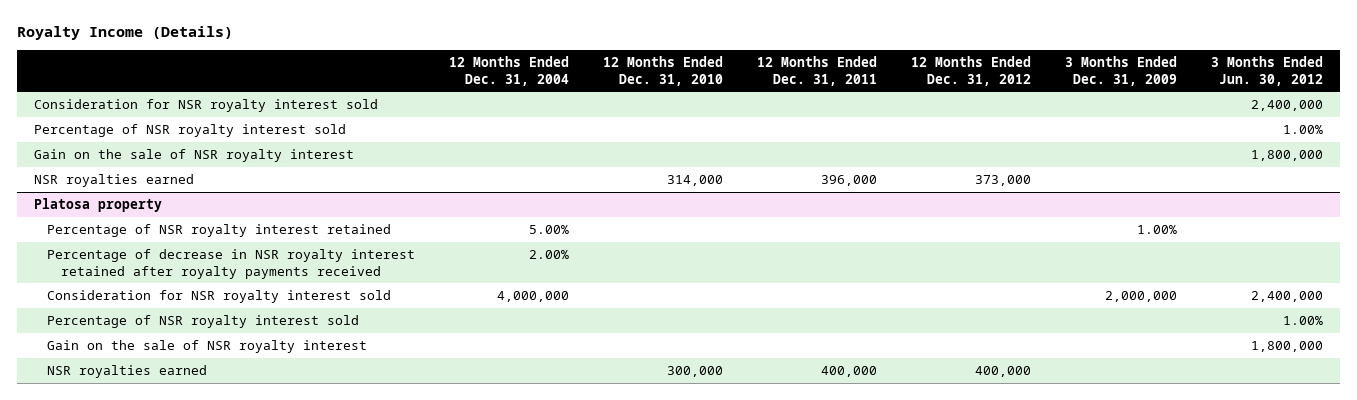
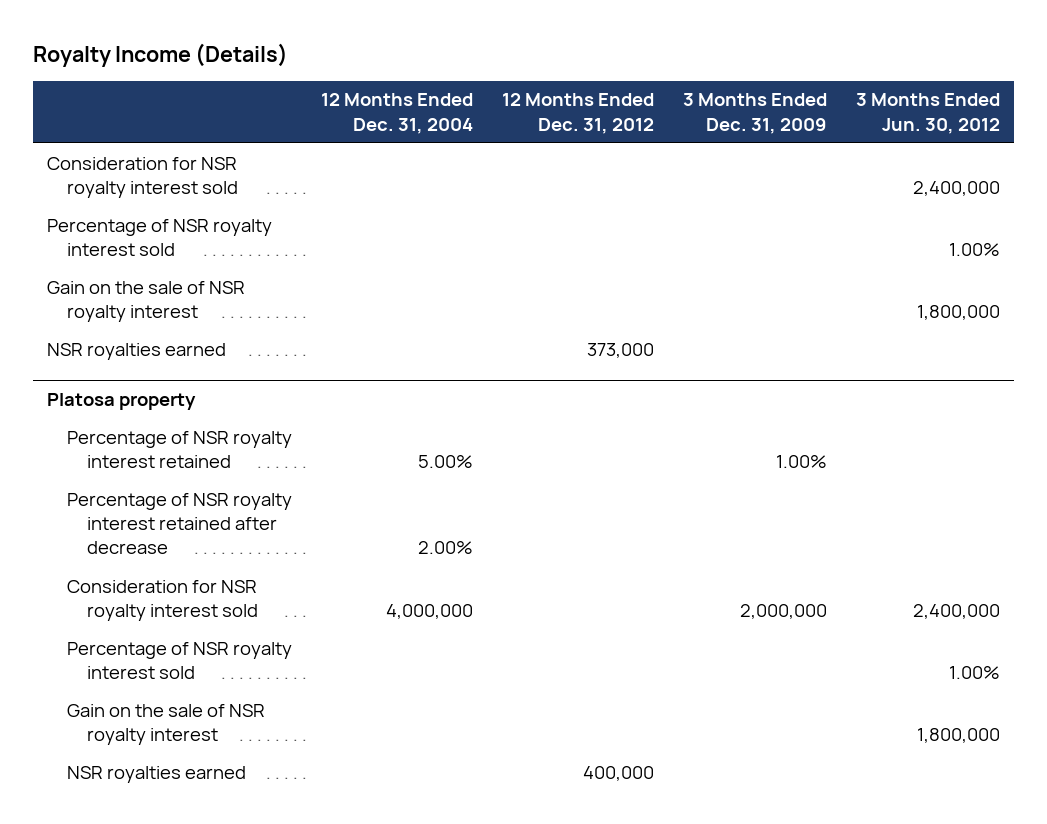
[603,55,724,86] 12 Months Ended Dec. 31, 2010 -> none
[757,55,878,86] 12 Months Ended Dec. 31, 2011 -> none
[47,248,416,279] Percentage of decrease in NSR royalty interest retained after royalty payments received -> [67,492,293,555] Percentage of NSR royalty interest retained after decrease

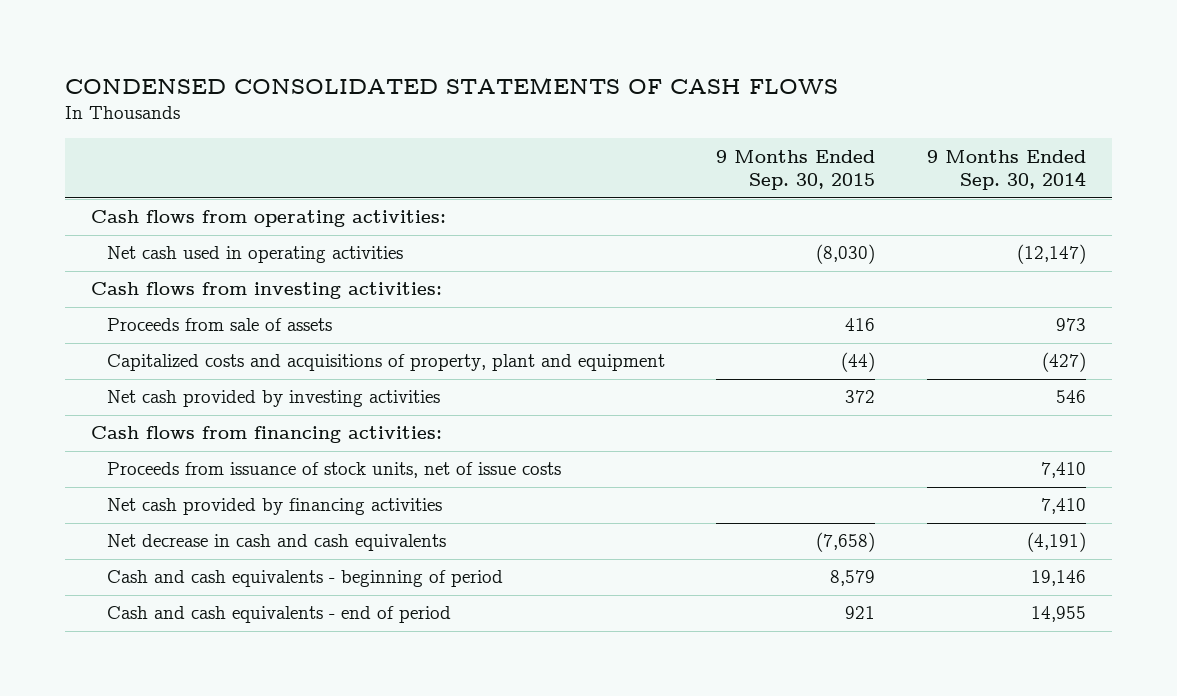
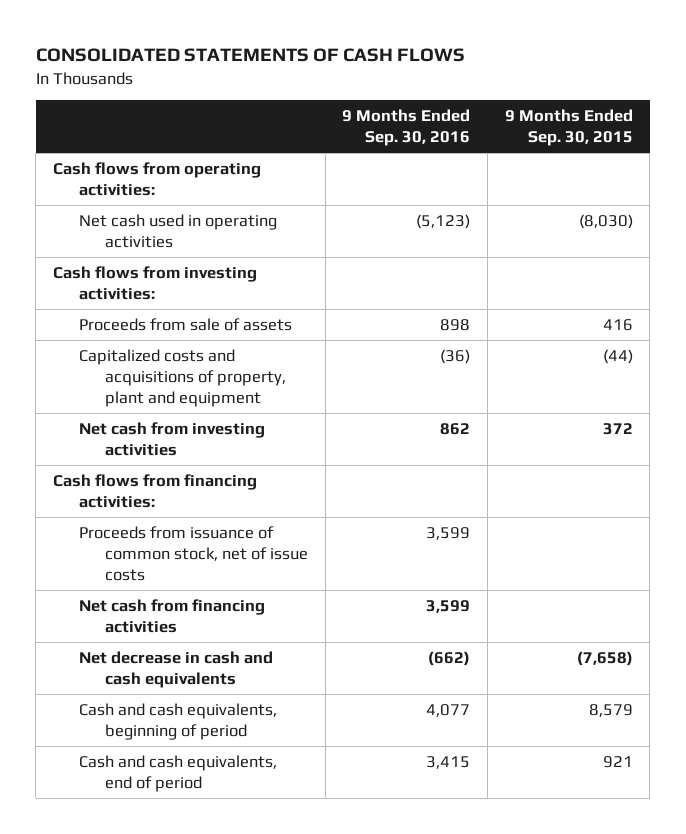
[64,77,838,95] CONDENSED CONSOLIDATED STATEMENTS OF CASH FLOWS -> [35,48,465,63] CONSOLIDATED STATEMENTS OF CASH FLOWS
[926,149,1086,191] 9 Months Ended Sep. 30, 2014 -> none
none -> [342,109,471,146] 9 Months Ended Sep. 30, 2016
[106,390,440,408] Net cash provided by investing activities -> [79,422,266,456] Net cash from investing activities
[106,462,561,479] Proceeds from issuance of stock units, net of issue costs -> [79,526,309,581] Proceeds from issuance of common stock, net of issue costs
[106,498,442,516] Net cash provided by financing activities -> [79,599,266,633] Net cash from financing activities
[106,570,503,588] Cash and cash equivalents - beginning of period -> [79,703,278,740] Cash and cash equivalents, beginning of period
[106,606,451,624] Cash and cash equivalents - end of period -> [79,755,278,792] Cash and cash equivalents, end of period

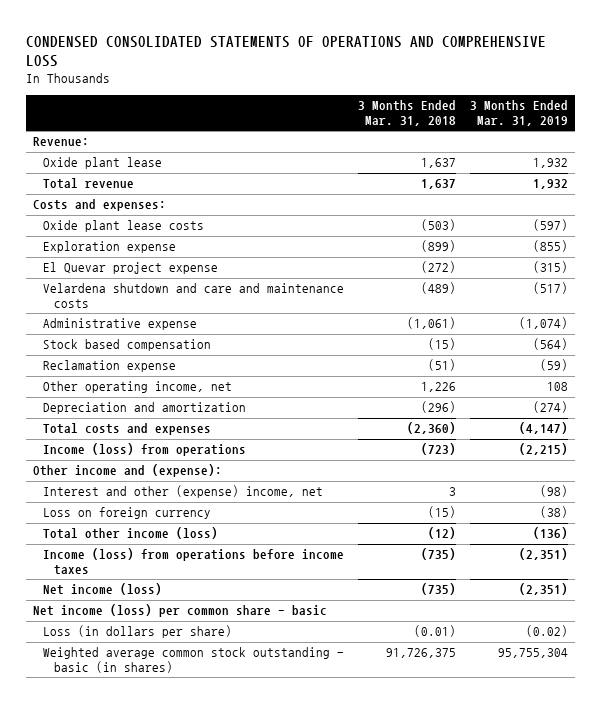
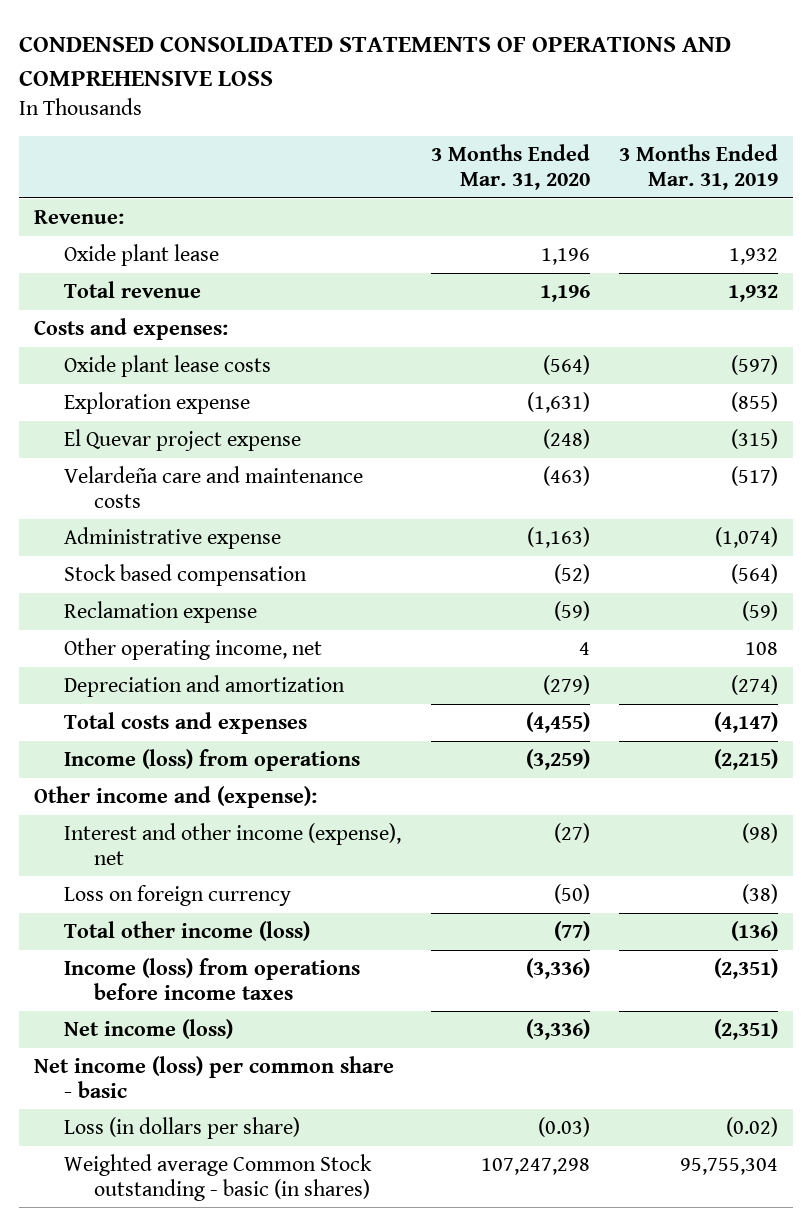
[357,100,456,127] 3 Months Ended Mar. 31, 2018 -> none
none -> [430,144,590,191] 3 Months Ended Mar. 31, 2020
[43,283,345,309] Velardena shutdown and care and maintenance costs -> [63,465,363,508] Velardeña care and maintenance costs
[43,485,324,499] Interest and other (expense) income, net -> [63,822,401,865] Interest and other income (expense), net
[43,647,345,674] Weighted average common stock outstanding - basic (in shares) -> [63,1153,372,1201] Weighted average Common Stock outstanding - basic (in shares)

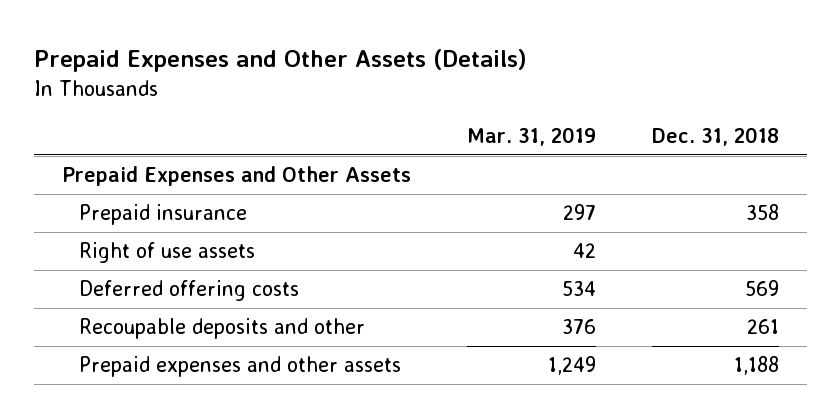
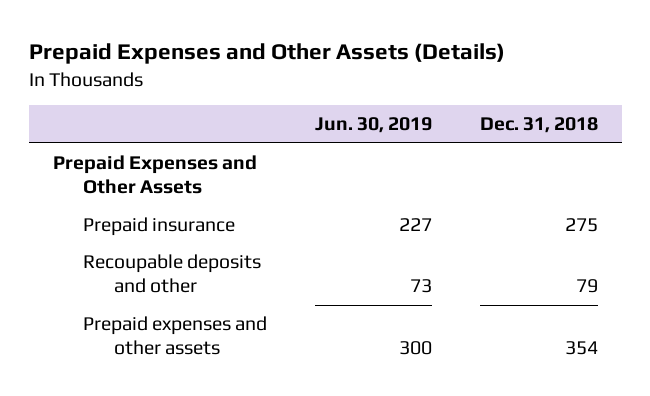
[466,126,596,146] Mar. 31, 2019 -> none
none -> [315,117,433,134] Jun. 30, 2019
[79,242,256,264] Right of use assets -> none
[79,280,300,302] Deferred offering costs -> none
[745,204,779,221] 358 -> [564,218,598,233] 275
[746,319,779,335] 261 -> [575,279,598,294] 79
[733,356,779,376] 1,188 -> [564,341,598,356] 354

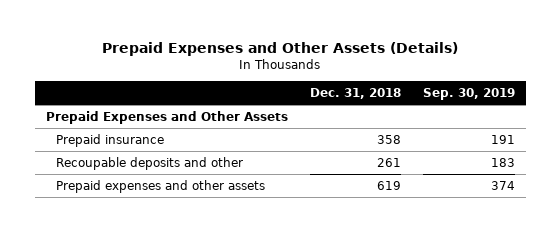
[315,117,433,134] Jun. 30, 2019 -> none
none -> [422,88,515,101] Sep. 30, 2019
[564,218,598,233] 275 -> [376,134,401,144] 358
[575,279,598,294] 79 -> [376,157,401,167] 261
[564,341,598,356] 354 -> [376,180,401,190] 619

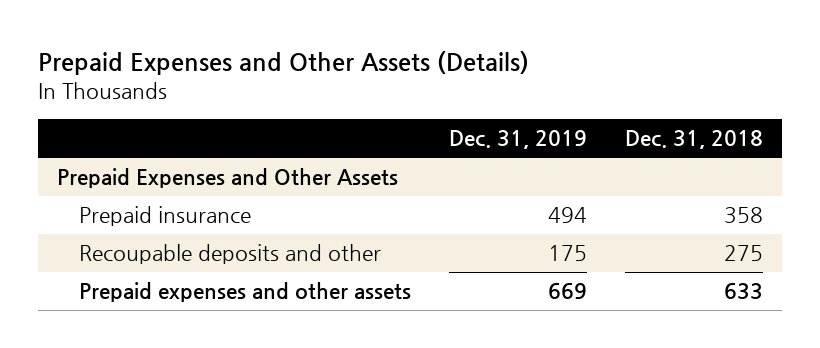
[422,88,515,101] Sep. 30, 2019 -> none
none -> [448,130,587,150] Dec. 31, 2019
[376,157,401,167] 261 -> [723,245,763,262] 275
[376,180,401,190] 619 -> [723,283,763,300] 633

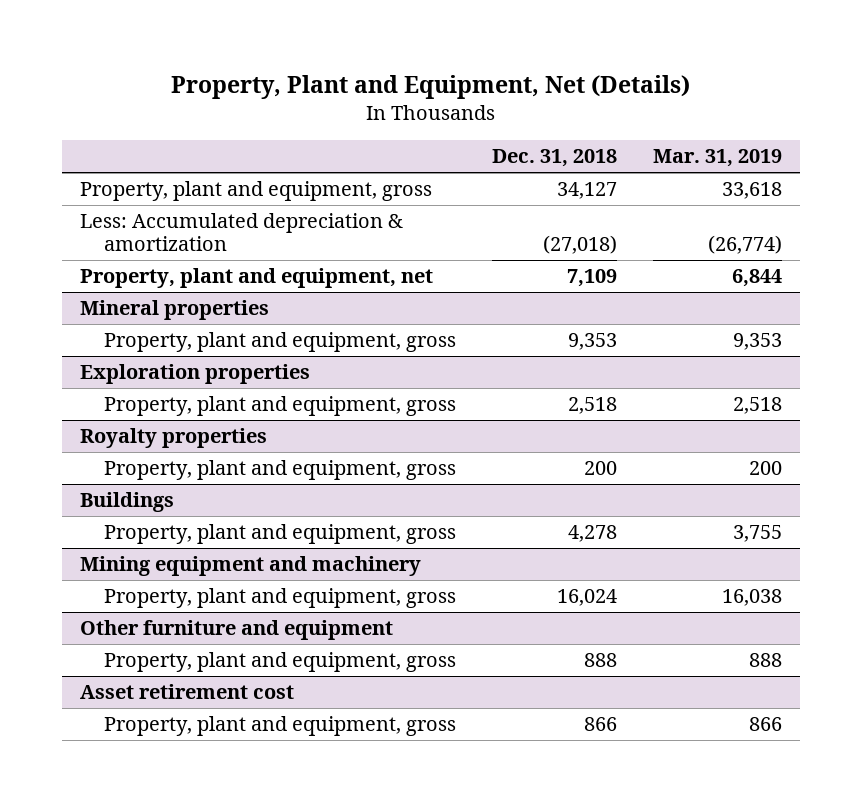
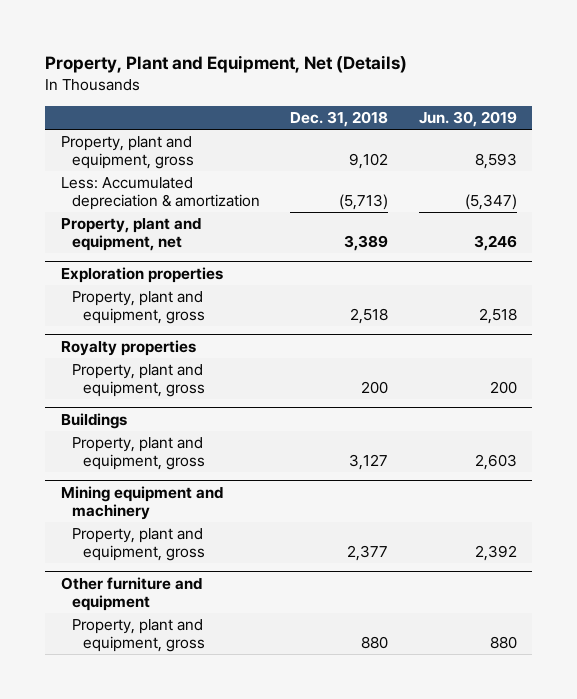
[652,149,782,168] Mar. 31, 2019 -> none
none -> [418,110,517,127] Jun. 30, 2019
[80,300,270,321] Mineral properties -> none
[103,332,456,353] Property, plant and equipment, gross -> none
[556,182,617,200] 34,127 -> [349,153,389,170] 9,102
[542,235,617,255] (27,018) -> [339,194,389,211] (5,713)
[566,269,617,288] 7,109 -> [344,235,389,252] 3,389
[567,525,617,543] 4,278 -> [349,454,389,471] 3,127
[556,589,617,607] 16,024 -> [347,545,389,562] 2,377
[80,684,295,700] Asset retirement cost -> none
[103,716,456,737] Property, plant and equipment, gross -> none
[583,653,617,668] 888 -> [361,636,389,650] 880

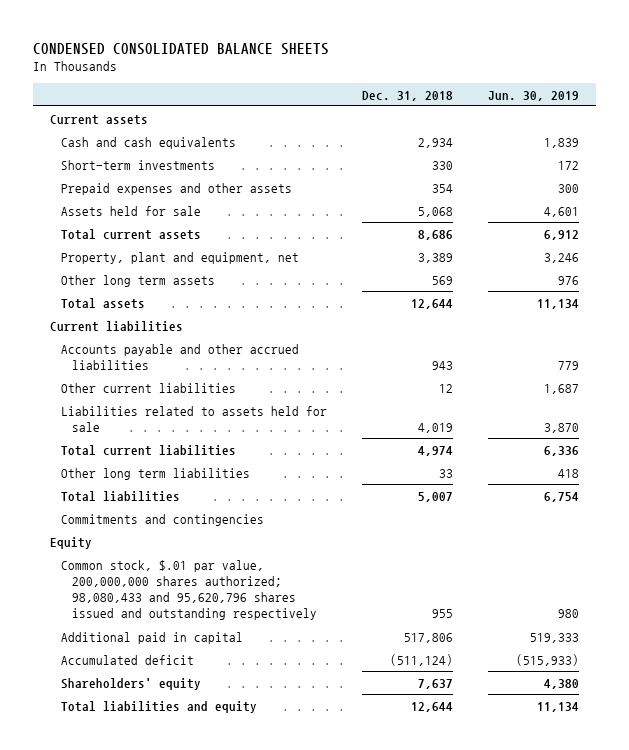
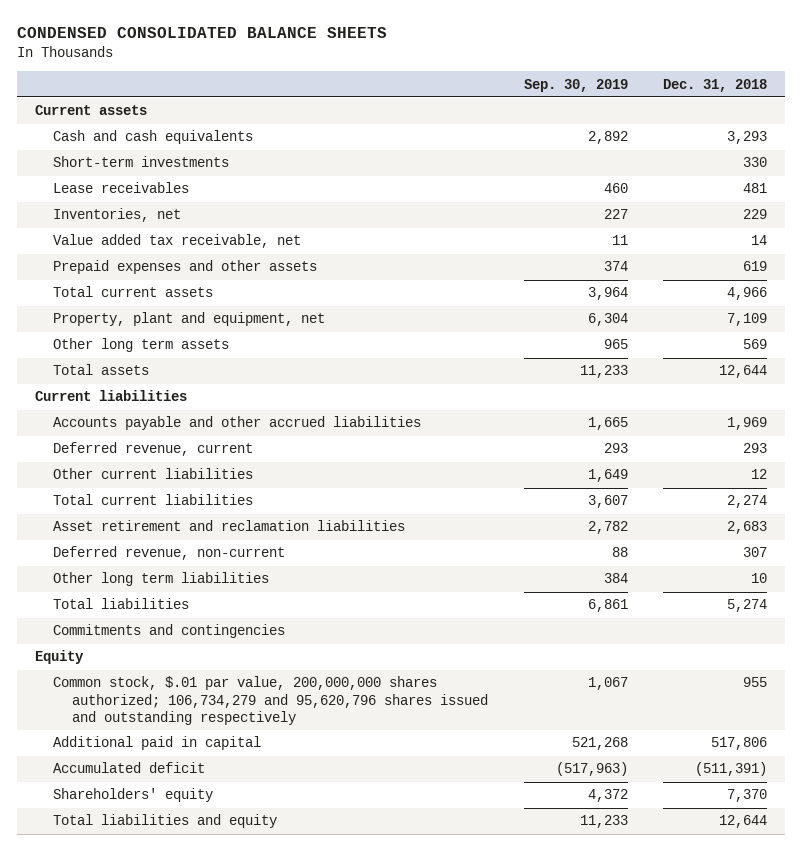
[487,90,579,101] Jun. 30, 2019 -> none
none -> [523,78,628,92] Sep. 30, 2019
[418,137,454,148] 2,934 -> [727,131,768,145] 3,293
[61,205,202,216] Assets held for sale -> none
none -> [53,182,190,194] Lease receivables
none -> [53,208,182,223] Inventories, net
none -> [53,234,302,249] Value added tax receivable, net
[432,183,454,193] 354 -> [743,261,768,272] 619
[418,229,454,240] 8,686 -> [727,287,768,301] 4,966
[418,252,454,263] 3,389 -> [727,313,768,327] 7,109
[432,360,454,370] 943 -> [727,417,768,431] 1,969
none -> [53,442,254,457] Deferred revenue, current
[61,405,328,432] Liabilities related to assets held for sale -> none
[418,445,454,456] 4,974 -> [727,495,768,509] 2,274
none -> [53,520,406,532] Asset retirement and reclamation liabilities
none -> [53,546,286,561] Deferred revenue, non-current
[439,468,454,478] 33 -> [751,573,768,584] 10
[418,491,454,502] 5,007 -> [727,599,768,613] 5,274
[61,559,318,621] Common stock, $.01 par value, 200,000,000 shares authorized; 98,080,433 and 95,620,796 shares issued and outstanding respectively -> [53,676,488,726] Common stock, $.01 par value, 200,000,000 shares authorized; 106,734,279 and 95,620,796 shares issued and outstanding respectively
[390,653,454,666] (511,124) -> [695,762,768,777] (511,391)
[418,678,454,689] 7,637 -> [727,789,768,803] 7,370

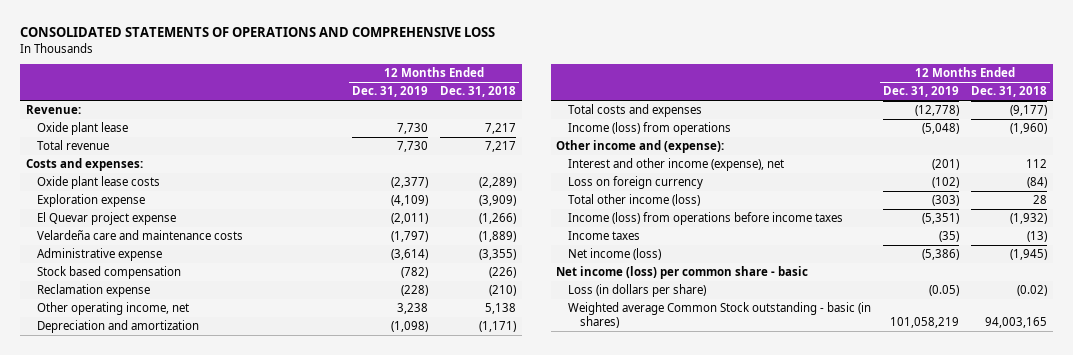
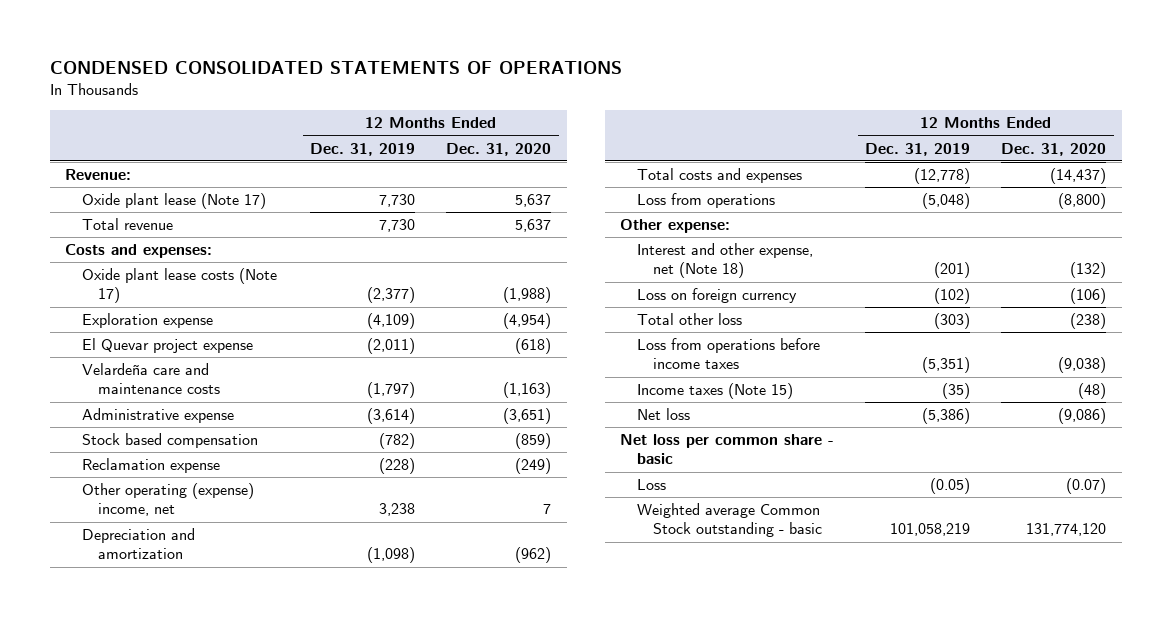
[19,27,495,38] CONSOLIDATED STATEMENTS OF OPERATIONS AND COMPREHENSIVE LOSS -> [49,60,622,74] CONDENSED CONSOLIDATED STATEMENTS OF OPERATIONS
[440,86,517,98] Dec. 31, 2018 -> none
none -> [446,142,552,156] Dec. 31, 2020
[37,122,129,136] Oxide plant lease -> [81,193,266,210] Oxide plant lease (Note 17)
[37,176,161,190] Oxide plant lease costs -> [81,268,277,304] Oxide plant lease costs (Note 17)
[37,302,190,316] Other operating income, net -> [81,483,254,517] Other operating (expense) income, net
[568,122,732,136] Income (loss) from operations -> [636,193,775,209] Loss from operations
[556,140,725,154] Other income and (expense): -> [620,219,731,234] Other expense:
[568,158,785,172] Interest and other income (expense), net -> [636,243,813,279] Interest and other expense, net (Note 18)
[568,194,701,207] Total other income (loss) -> [636,313,742,326] Total other loss
[568,212,844,226] Income (loss) from operations before income taxes -> [636,338,820,370] Loss from operations before income taxes
[568,231,641,241] Income taxes -> [636,383,793,400] Income taxes (Note 15)
[568,248,662,261] Net income (loss) -> [636,408,690,421] Net loss
[556,266,809,280] Net income (loss) per common share - basic -> [620,434,835,465] Net loss per common share - basic
[568,284,707,298] Loss (in dollars per share) -> [636,479,666,491] Loss
[568,302,872,329] Weighted average Common Stock outstanding - basic (in shares) -> [636,503,822,538] Weighted average Common Stock outstanding - basic

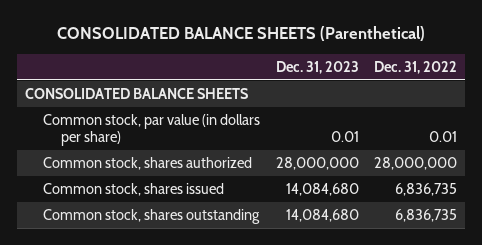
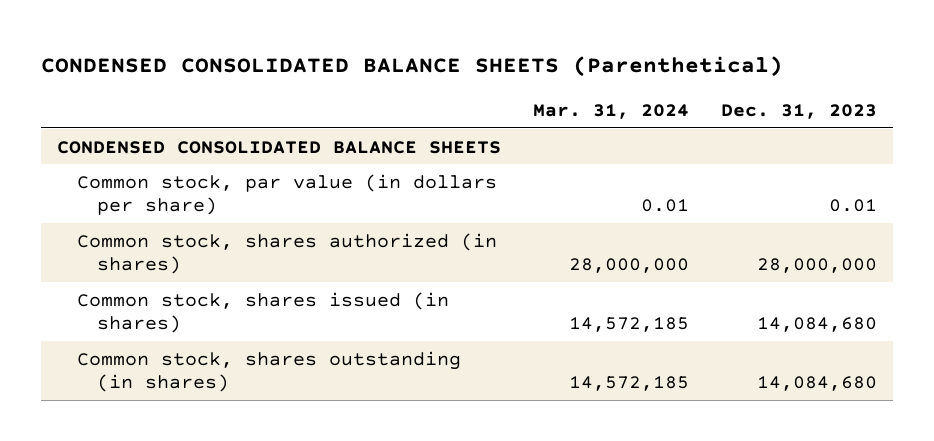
[57,26,426,42] CONSOLIDATED BALANCE SHEETS (Parenthetical) -> [41,56,784,78] CONDENSED CONSOLIDATED BALANCE SHEETS (Parenthetical)
[374,60,458,74] Dec. 31, 2022 -> none
none -> [532,104,689,120] Mar. 31, 2024
[24,88,248,100] CONSOLIDATED BALANCE SHEETS -> [57,140,502,154] CONDENSED CONSOLIDATED BALANCE SHEETS
[42,157,252,171] Common stock, shares authorized -> [77,232,498,275] Common stock, shares authorized (in shares)
[42,183,224,197] Common stock, shares issued -> [77,291,450,334] Common stock, shares issued (in shares)
[42,209,260,225] Common stock, shares outstanding -> [77,350,462,393] Common stock, shares outstanding (in shares)

